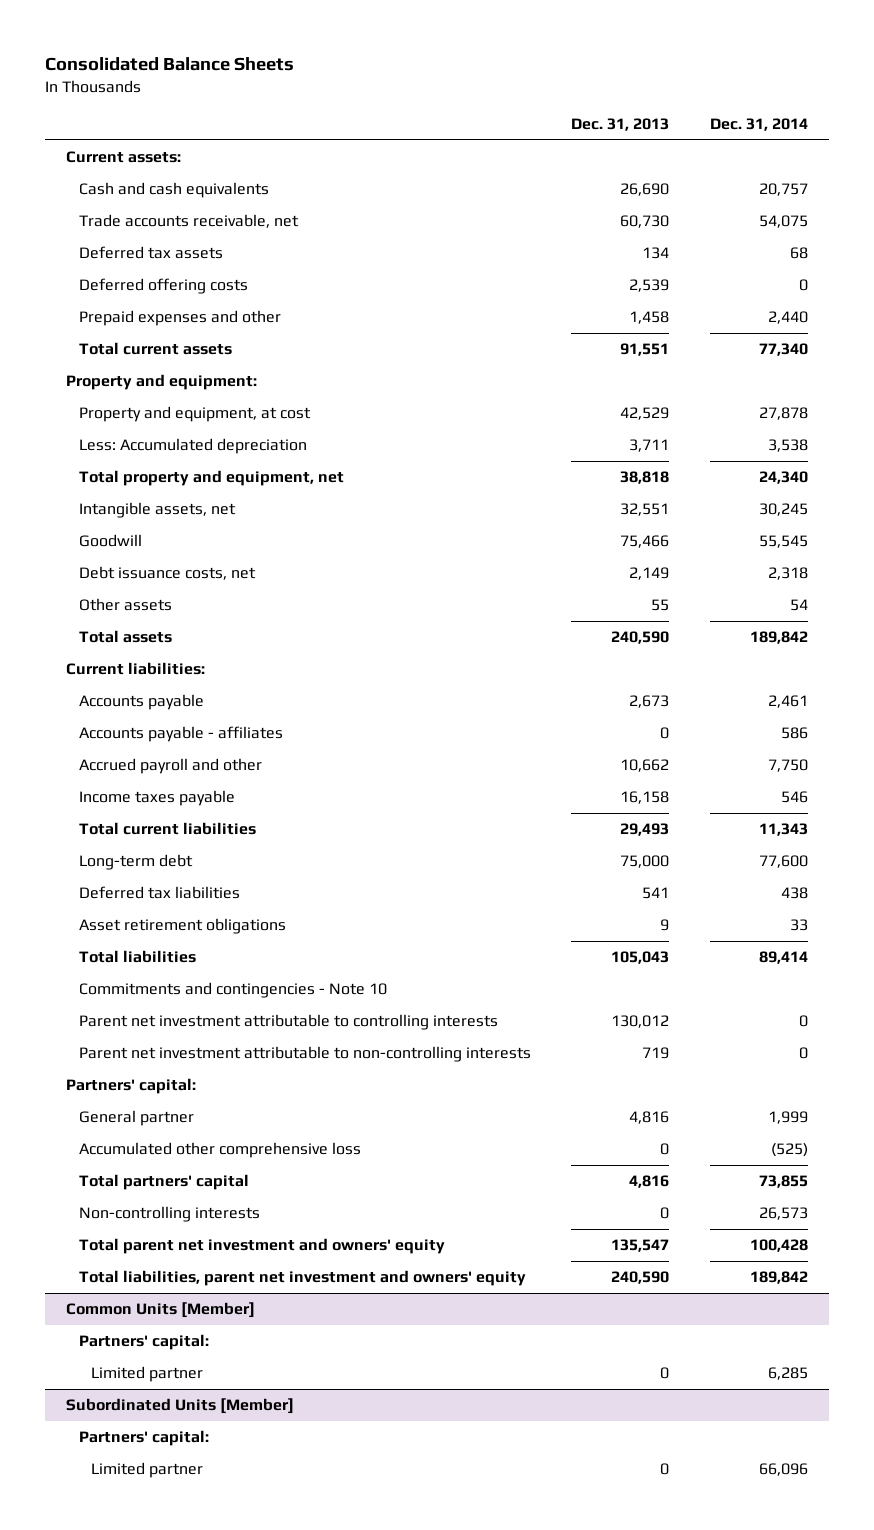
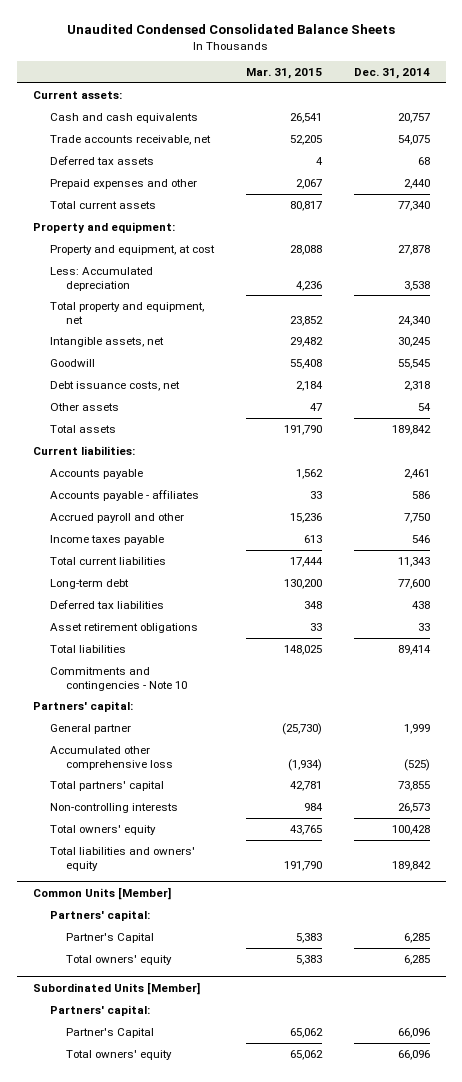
[45,57,295,72] Consolidated Balance Sheets -> [67,24,396,35] Unaudited Condensed Consolidated Balance Sheets
[571,117,670,131] Dec. 31, 2013 -> none
none -> [245,67,322,79] Mar. 31, 2015
[78,278,248,295] Deferred offering costs -> none
[78,1014,498,1031] Parent net investment attributable to controlling interests -> none
[78,1046,531,1063] Parent net investment attributable to non-controlling interests -> none
[78,1238,445,1255] Total parent net investment and owners' equity -> [49,824,156,835] Total owners' equity
[78,1270,526,1287] Total liabilities, parent net investment and owners' equity -> [49,846,195,871] Total liabilities and owners' equity
[91,1366,204,1383] Limited partner -> [66,932,155,943] Partner's Capital
none -> [66,954,173,965] Total owners' equity
[91,1462,204,1479] Limited partner -> [66,1027,155,1038] Partner's Capital
none -> [66,1049,173,1060] Total owners' equity

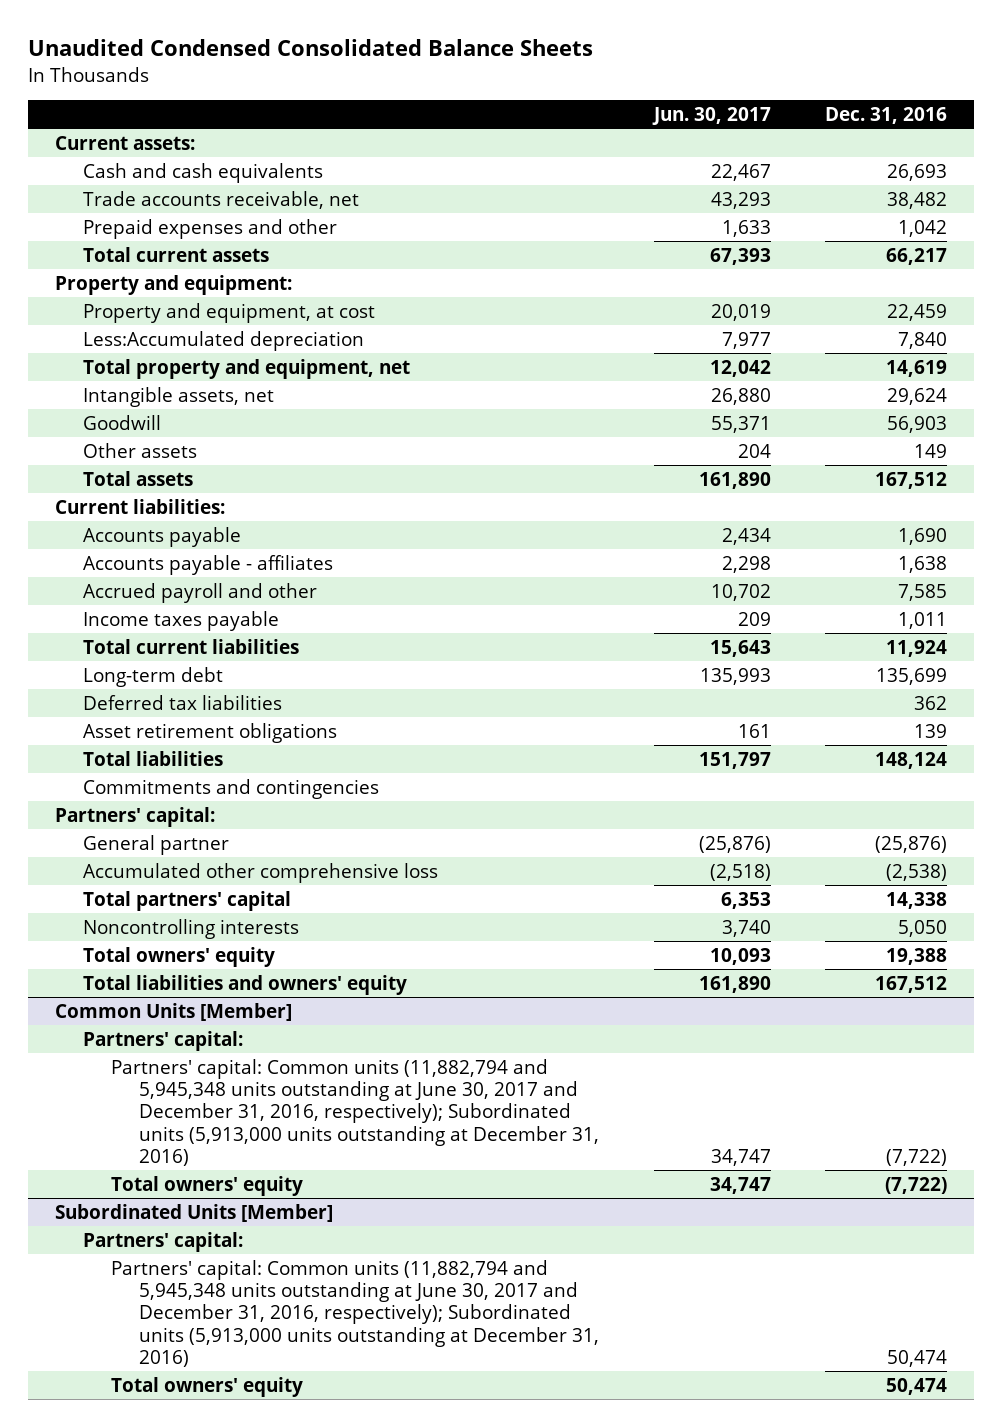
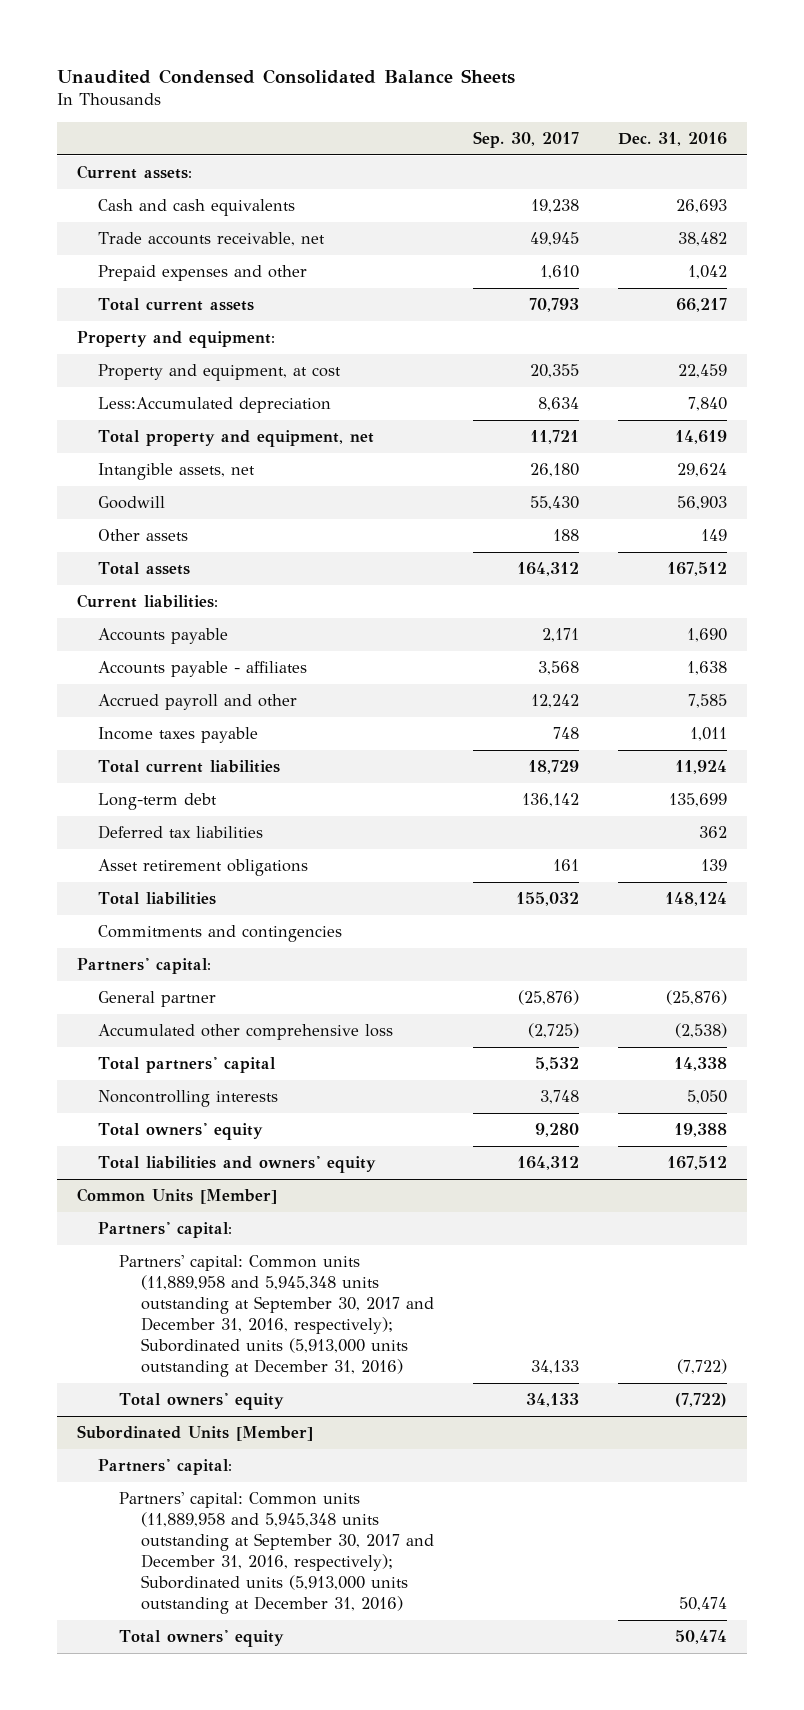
[651,106,771,125] Jun. 30, 2017 -> none
none -> [472,130,579,148] Sep. 30, 2017
[111,1058,600,1166] Partners' capital: Common units (11,882,794 and 5,945,348 units outstanding at June 30, 2017 and December 31, 2016, respectively); Subordinated units (5,913,000 units outstanding at December 31, 2016) -> [119,1255,434,1377] Partners' capital: Common units (11,889,958 and 5,945,348 units outstanding at September 30, 2017 and December 31, 2016, respectively); Subordinated units (5,913,000 units outstanding at December 31, 2016)
[111,1259,600,1367] Partners' capital: Common units (11,882,794 and 5,945,348 units outstanding at June 30, 2017 and December 31, 2016, respectively); Subordinated units (5,913,000 units outstanding at December 31, 2016) -> [119,1492,434,1614] Partners' capital: Common units (11,889,958 and 5,945,348 units outstanding at September 30, 2017 and December 31, 2016, respectively); Subordinated units (5,913,000 units outstanding at December 31, 2016)

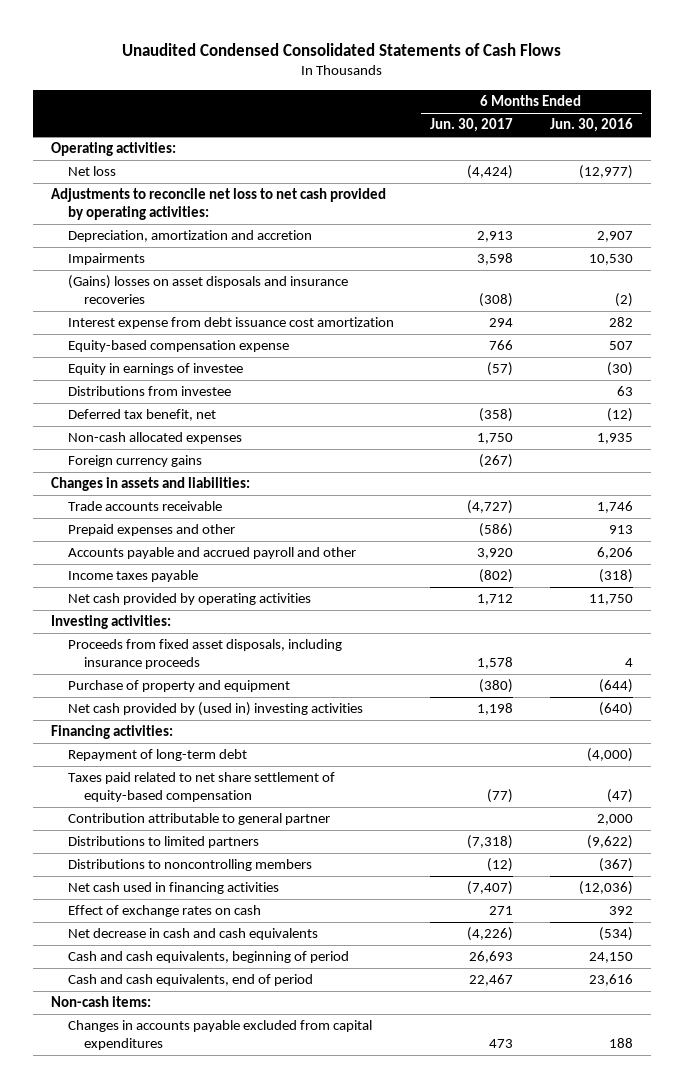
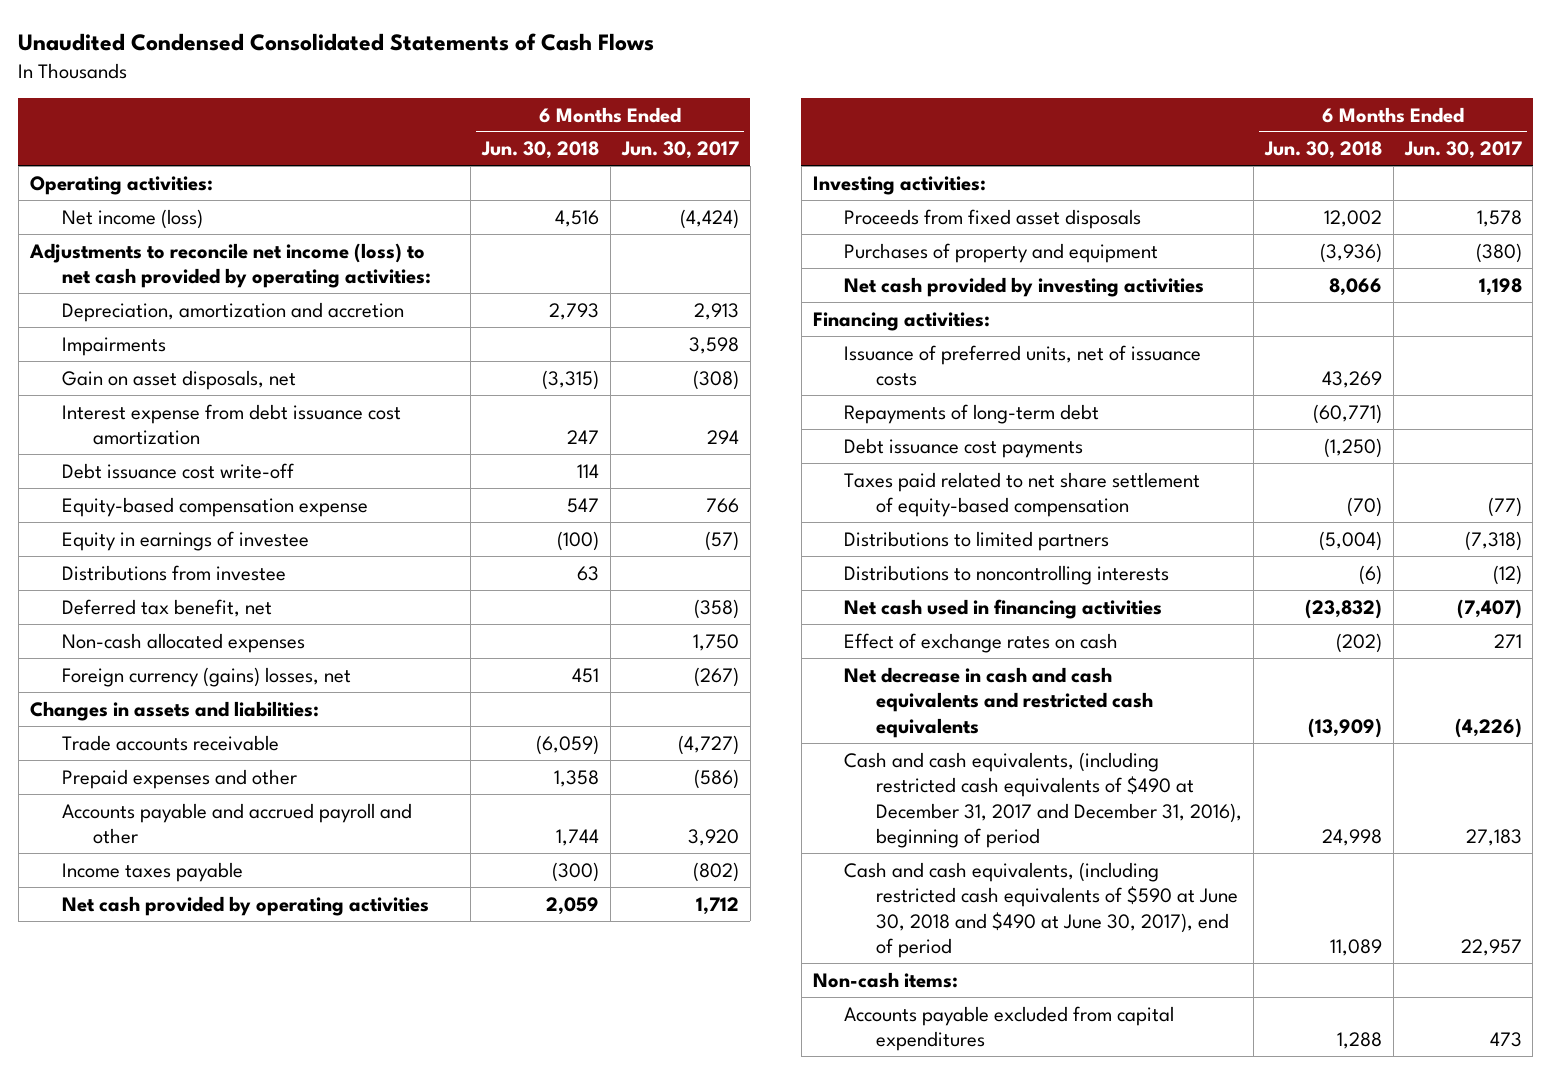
[549,118,633,133] Jun. 30, 2016 -> none
none -> [481,141,600,160] Jun. 30, 2018
[67,166,116,177] Net loss -> [61,208,203,229] Net income (loss)
[51,188,387,220] Adjustments to reconcile net loss to net cash provided by operating activities: -> [28,242,431,289] Adjustments to reconcile net income (loss) to net cash provided by operating activities:
[67,275,348,304] (Gains) losses on asset disposals and insurance recoveries -> [61,369,296,390] Gain on asset disposals, net
none -> [61,462,294,479] Debt issuance cost write-off
[67,455,202,468] Foreign currency gains -> [61,666,351,687] Foreign currency (gains) losses, net
[67,639,342,669] Proceeds from fixed asset disposals, including insurance proceeds -> [844,208,1142,229] Proceeds from fixed asset disposals
[67,680,290,693] Purchase of property and equipment -> [844,242,1159,263] Purchases of property and equipment
[67,702,363,717] Net cash provided by (used in) investing activities -> [844,276,1205,297] Net cash provided by investing activities
none -> [844,344,1202,387] Issuance of preferred units, net of issuance costs
[67,749,247,762] Repayment of long-term debt -> [844,403,1100,424] Repayments of long-term debt
none -> [844,437,1084,458] Debt issuance cost payments
[67,813,330,826] Contribution attributable to general partner -> none
[67,859,312,872] Distributions to noncontrolling members -> [844,564,1170,585] Distributions to noncontrolling interests
[67,951,349,964] Cash and cash equivalents, beginning of period -> none
[67,974,313,987] Cash and cash equivalents, end of period -> none
[67,928,318,941] Net decrease in cash and cash equivalents -> [844,666,1154,738] Net decrease in cash and cash equivalents and restricted cash equivalents
none -> [844,751,1243,849] Cash and cash equivalents, (including restricted cash equivalents of $490 at December 31, 2017 and December 31, 2016), beginning of period
none -> [844,861,1239,959] Cash and cash equivalents, (including restricted cash equivalents of $590 at June 30, 2018 and $490 at June 30, 2017), end of period
[67,1020,372,1050] Changes in accounts payable excluded from capital expenditures -> [844,1005,1175,1052] Accounts payable excluded from capital expenditures

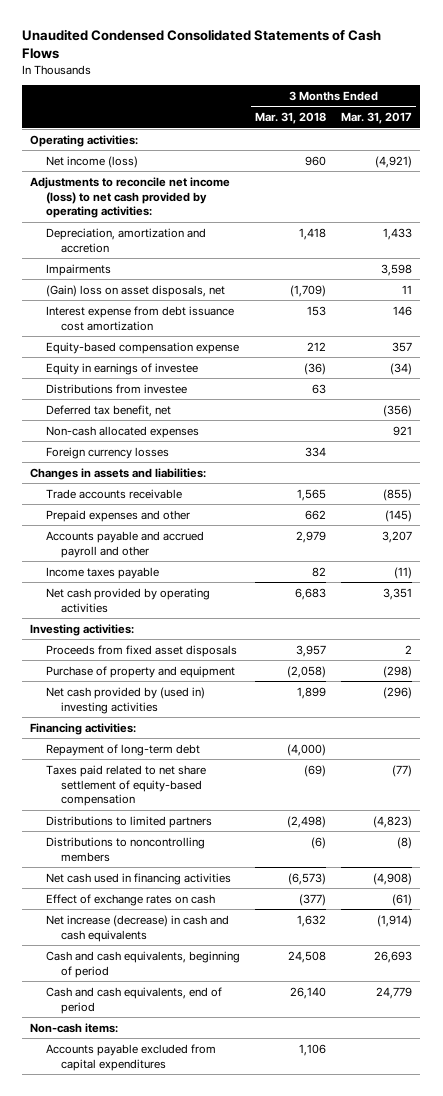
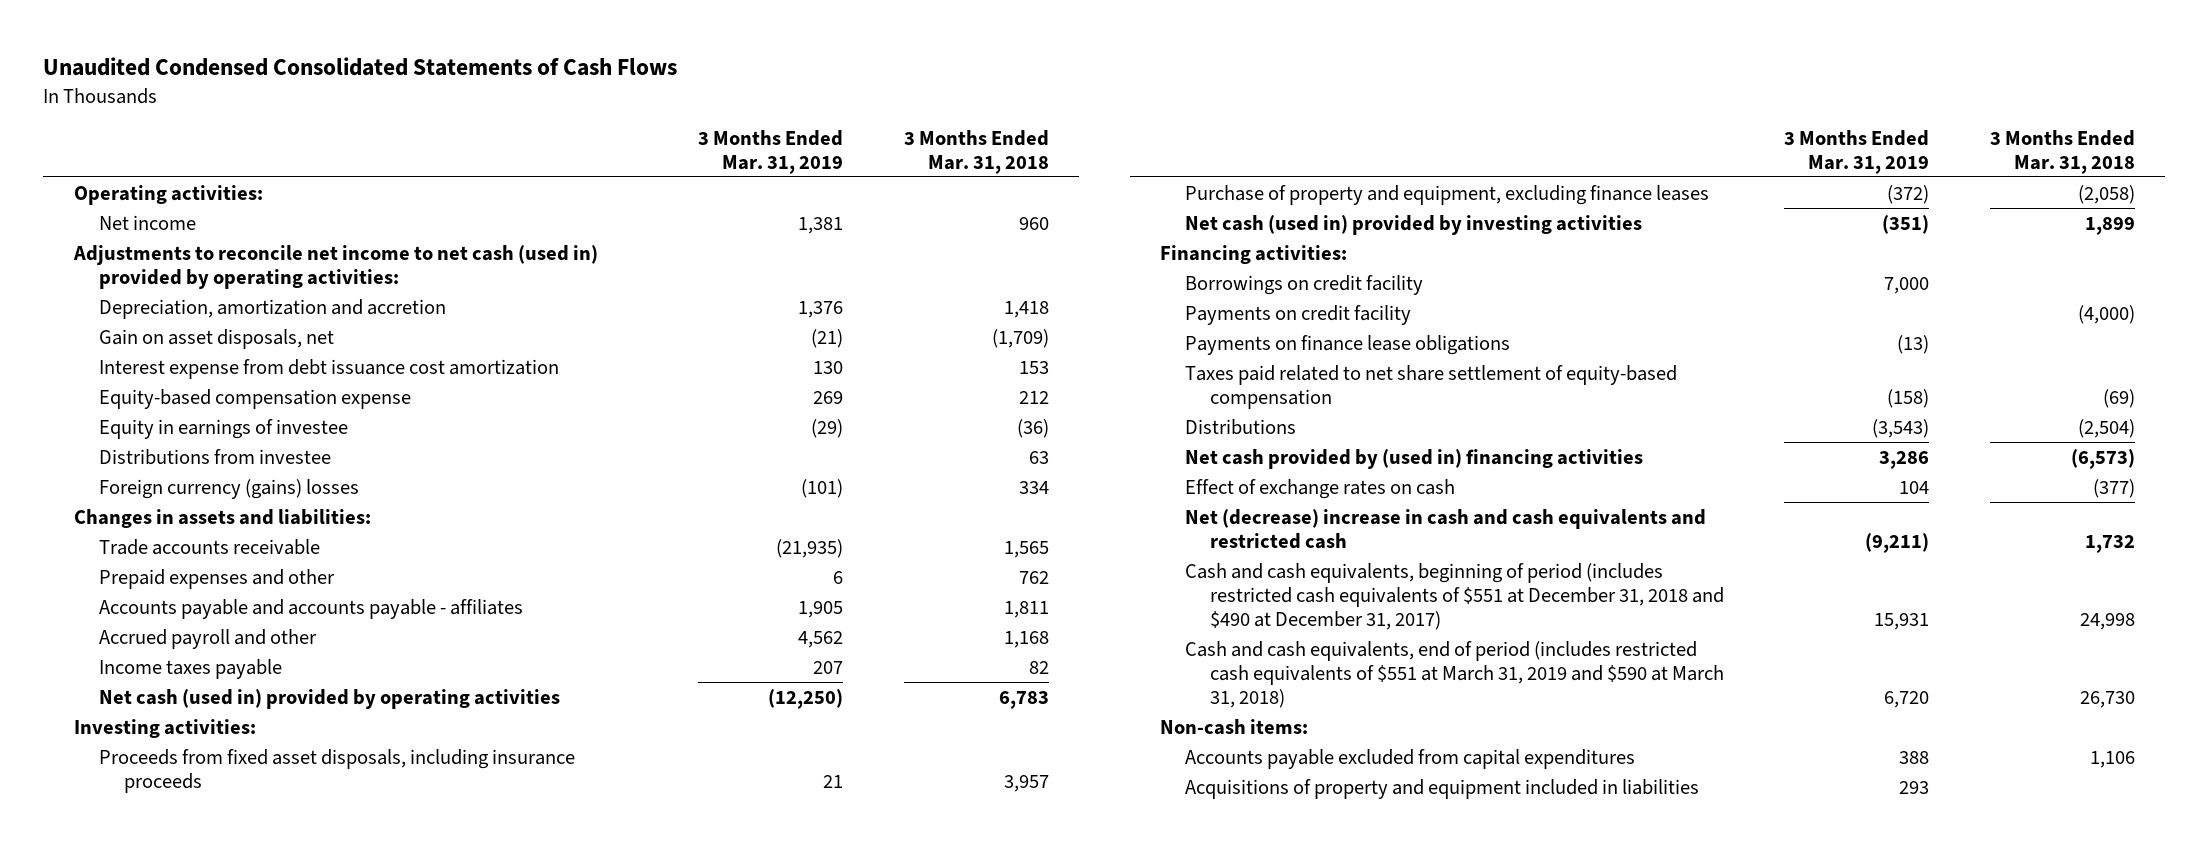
[341,112,413,125] Mar. 31, 2017 -> none
none -> [698,129,844,174] 3 Months Ended Mar. 31, 2019
[45,155,138,168] Net income (loss) -> [98,214,196,230] Net income
[30,176,231,219] Adjustments to reconcile net income (loss) to net cash provided by operating activities: -> [72,244,598,289] Adjustments to reconcile net income to net cash (used in) provided by operating activities:
[45,263,111,276] Impairments -> none
[45,284,225,297] (Gain) loss on asset disposals, net -> [98,328,334,349] Gain on asset disposals, net
[45,404,171,417] Deferred tax benefit, net -> none
[45,425,199,438] Non-cash allocated expenses -> none
[45,446,169,459] Foreign currency losses -> [98,478,359,499] Foreign currency (gains) losses
[305,509,327,520] 662 -> [1018,570,1049,584] 762
[45,530,204,558] Accounts payable and accrued payroll and other -> [98,598,523,619] Accounts payable and accounts payable - affiliates
[296,530,327,543] 2,979 -> [1003,600,1049,618] 1,811
none -> [98,628,317,649] Accrued payroll and other
[45,587,210,613] Net cash provided by operating activities -> [98,688,560,709] Net cash (used in) provided by operating activities
[295,587,327,600] 6,683 -> [998,690,1049,709] 6,783
[45,644,237,657] Proceeds from fixed asset disposals -> [98,748,575,793] Proceeds from fixed asset disposals, including insurance proceeds
[45,665,235,678] Purchase of property and equipment -> [1184,184,1709,205] Purchase of property and equipment, excluding finance leases
[45,686,205,714] Net cash provided by (used in) investing activities -> [1184,214,1642,235] Net cash (used in) provided by investing activities
[45,743,200,756] Repayment of long-term debt -> none
none -> [1184,274,1423,295] Borrowings on credit facility
none -> [1184,304,1411,325] Payments on credit facility
none -> [1184,334,1510,355] Payments on finance lease obligations
[45,836,205,862] Distributions to noncontrolling members -> none
[45,815,212,828] Distributions to limited partners -> [1184,418,1296,435] Distributions
[287,815,327,828] (2,498) -> [2077,418,2135,438] (2,504)
[45,872,231,885] Net cash used in financing activities -> [1184,448,1643,469] Net cash provided by (used in) financing activities
[45,950,240,978] Cash and cash equivalents, beginning of period -> none
[45,986,222,1014] Cash and cash equivalents, end of period -> none
[45,914,229,942] Net increase (decrease) in cash and cash equivalents -> [1184,508,1706,549] Net (decrease) increase in cash and cash equivalents and restricted cash
[297,914,327,927] 1,632 -> [2084,534,2135,553] 1,732
none -> [1184,562,1724,630] Cash and cash equivalents, beginning of period (includes restricted cash equivalents of $551 at December 31, 2018 and $490 at December 31, 2017)
none -> [1184,640,1724,708] Cash and cash equivalents, end of period (includes restricted cash equivalents of $551 at March 31, 2019 and $590 at March 31, 2018)
none -> [1184,778,1699,799] Acquisitions of property and equipment included in liabilities

